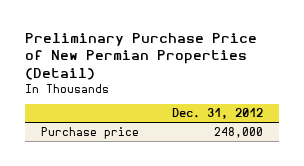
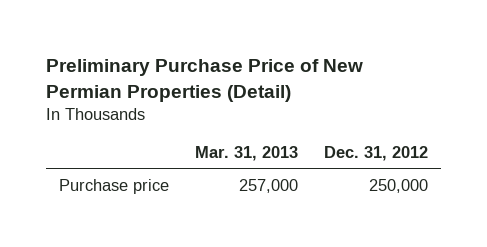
none -> [195,146,299,162] Mar. 31, 2013
[213,127,263,139] 248,000 -> [369,178,429,193] 250,000

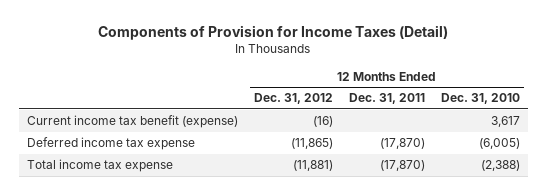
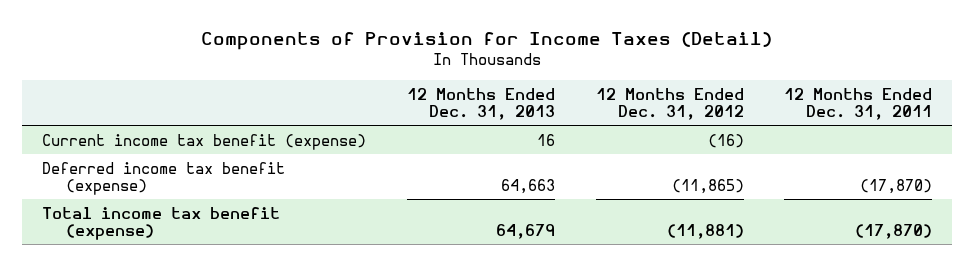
[440,93,520,105] Dec. 31, 2010 -> none
none -> [407,87,556,121] 12 Months Ended Dec. 31, 2013
[26,137,195,151] Deferred income tax expense -> [42,161,286,195] Deferred income tax benefit (expense)
[26,159,173,173] Total income tax expense -> [42,206,281,240] Total income tax benefit (expense)

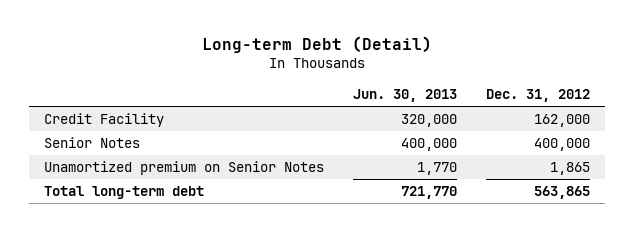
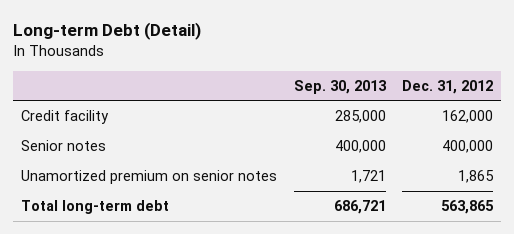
[353,88,458,102] Jun. 30, 2013 -> none
none -> [293,79,387,94] Sep. 30, 2013
[44,113,165,128] Credit Facility -> [21,110,110,125] Credit facility
[44,137,141,149] Senior Notes -> [21,140,107,152] Senior notes
[44,161,325,176] Unamortized premium on Senior Notes -> [21,170,278,185] Unamortized premium on senior notes

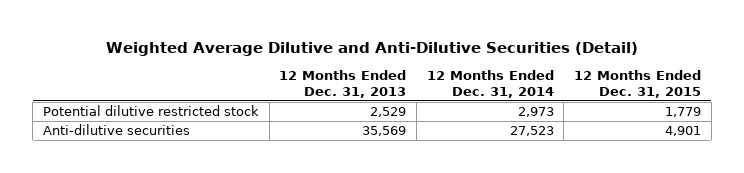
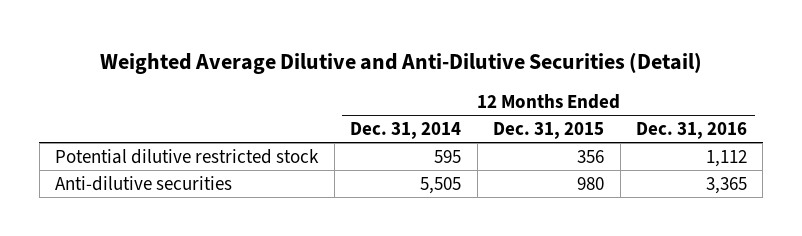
[279,70,407,98] 12 Months Ended Dec. 31, 2013 -> none
none -> [635,121,747,139] Dec. 31, 2016
[517,107,554,118] 2,973 -> [434,149,462,163] 595
[665,107,702,118] 1,779 -> [577,149,605,163] 356
[509,126,554,137] 27,523 -> [420,176,462,194] 5,505
[665,126,702,137] 4,901 -> [577,176,605,190] 980

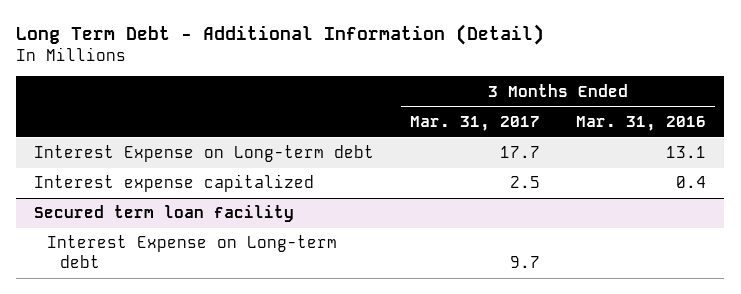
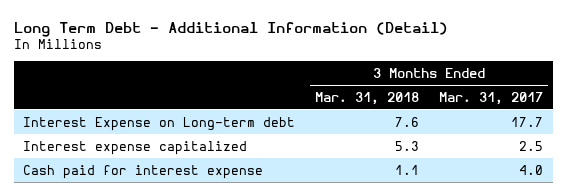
[576,115,707,131] Mar. 31, 2016 -> none
none -> [315,91,420,105] Mar. 31, 2018
[34,205,295,223] Secured term loan facility -> none
[47,235,338,269] Interest Expense on Long-term debt -> none
none -> [23,164,264,179] Cash paid for interest expense

